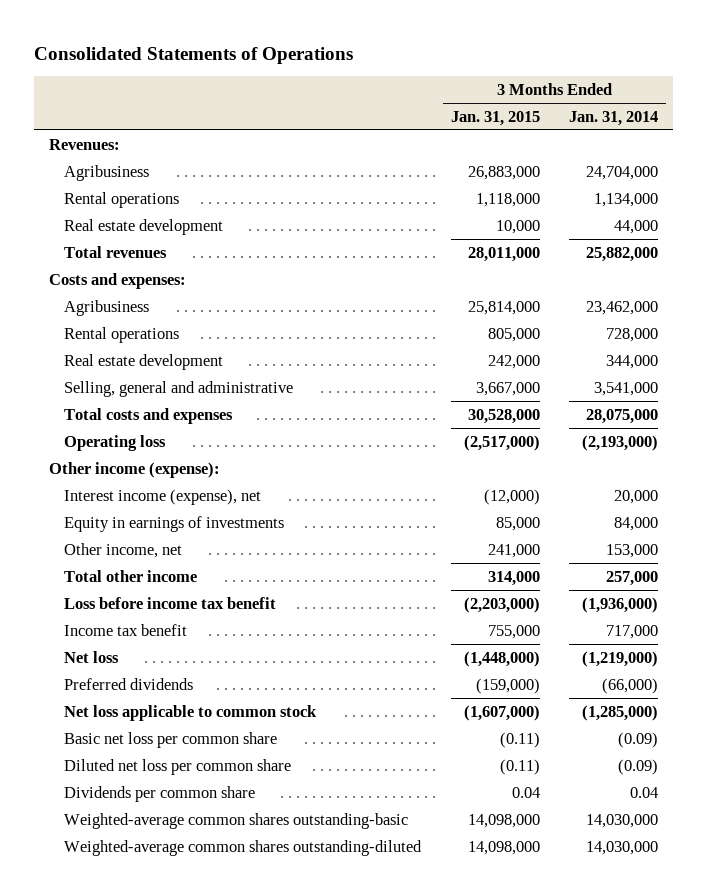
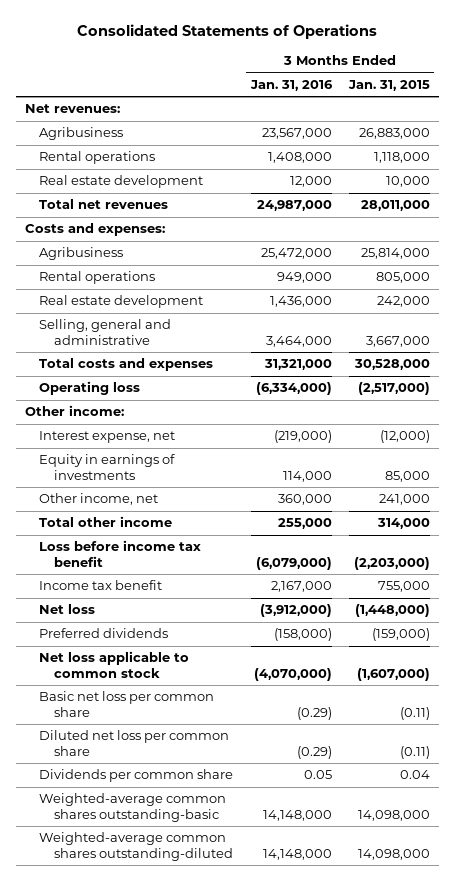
[569,110,659,126] Jan. 31, 2014 -> none
none -> [249,79,333,91] Jan. 31, 2016
[48,138,120,150] Revenues: -> [24,104,120,114] Net revenues:
[64,245,168,258] Total revenues -> [39,199,169,210] Total net revenues
[48,461,220,478] Other income (expense): -> [24,405,124,417] Other income:
[64,488,262,505] Interest income (expense), net -> [39,431,176,444] Interest expense, net

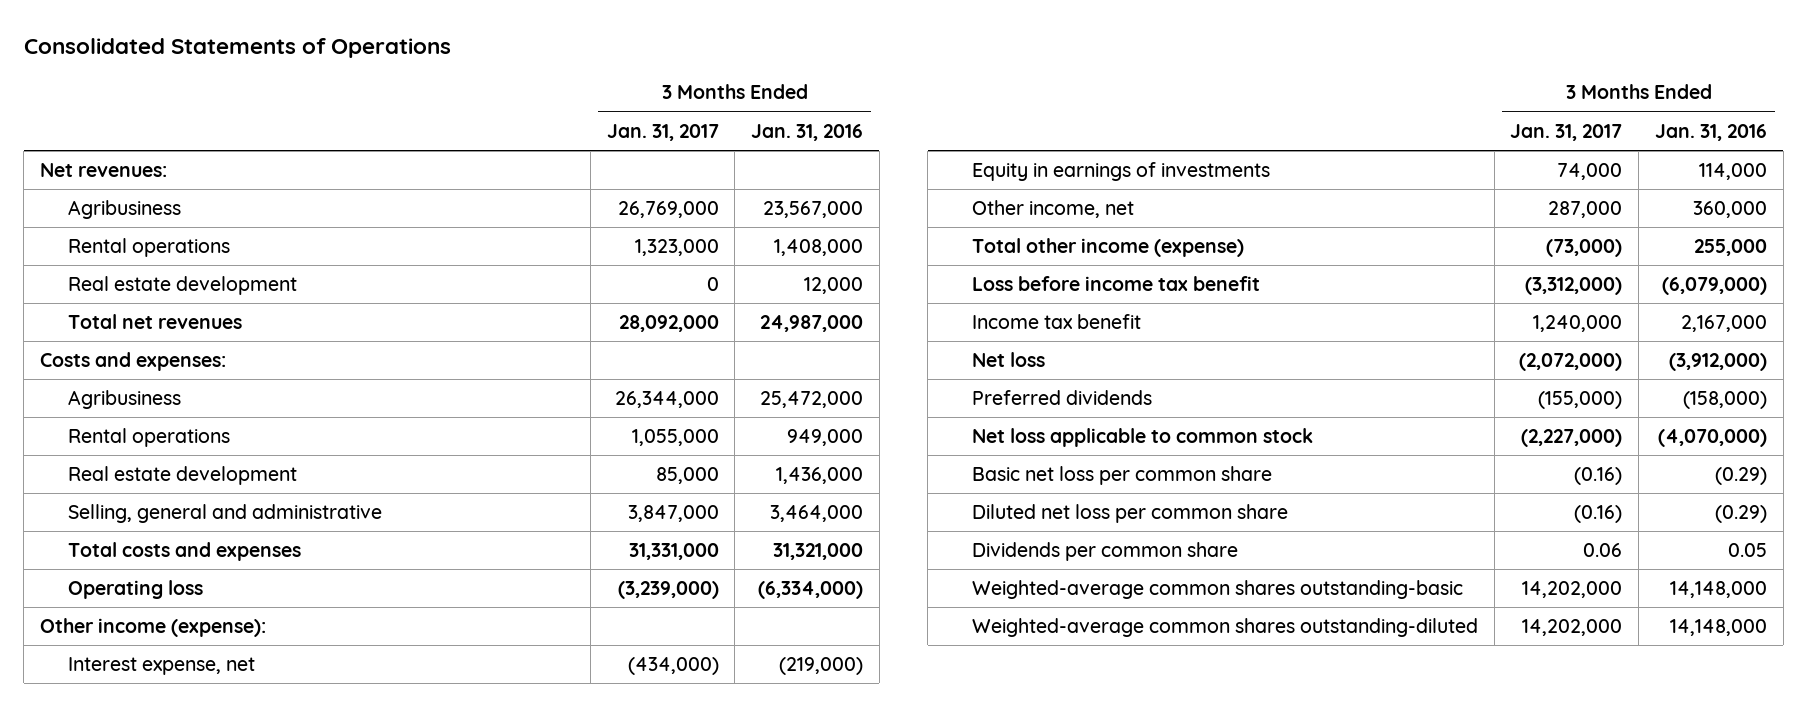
[348,79,431,91] Jan. 31, 2015 -> none
none -> [606,123,719,141] Jan. 31, 2017
[24,405,124,417] Other income: -> [40,618,267,638] Other income (expense):
[39,516,173,528] Total other income -> [971,238,1244,258] Total other income (expense)

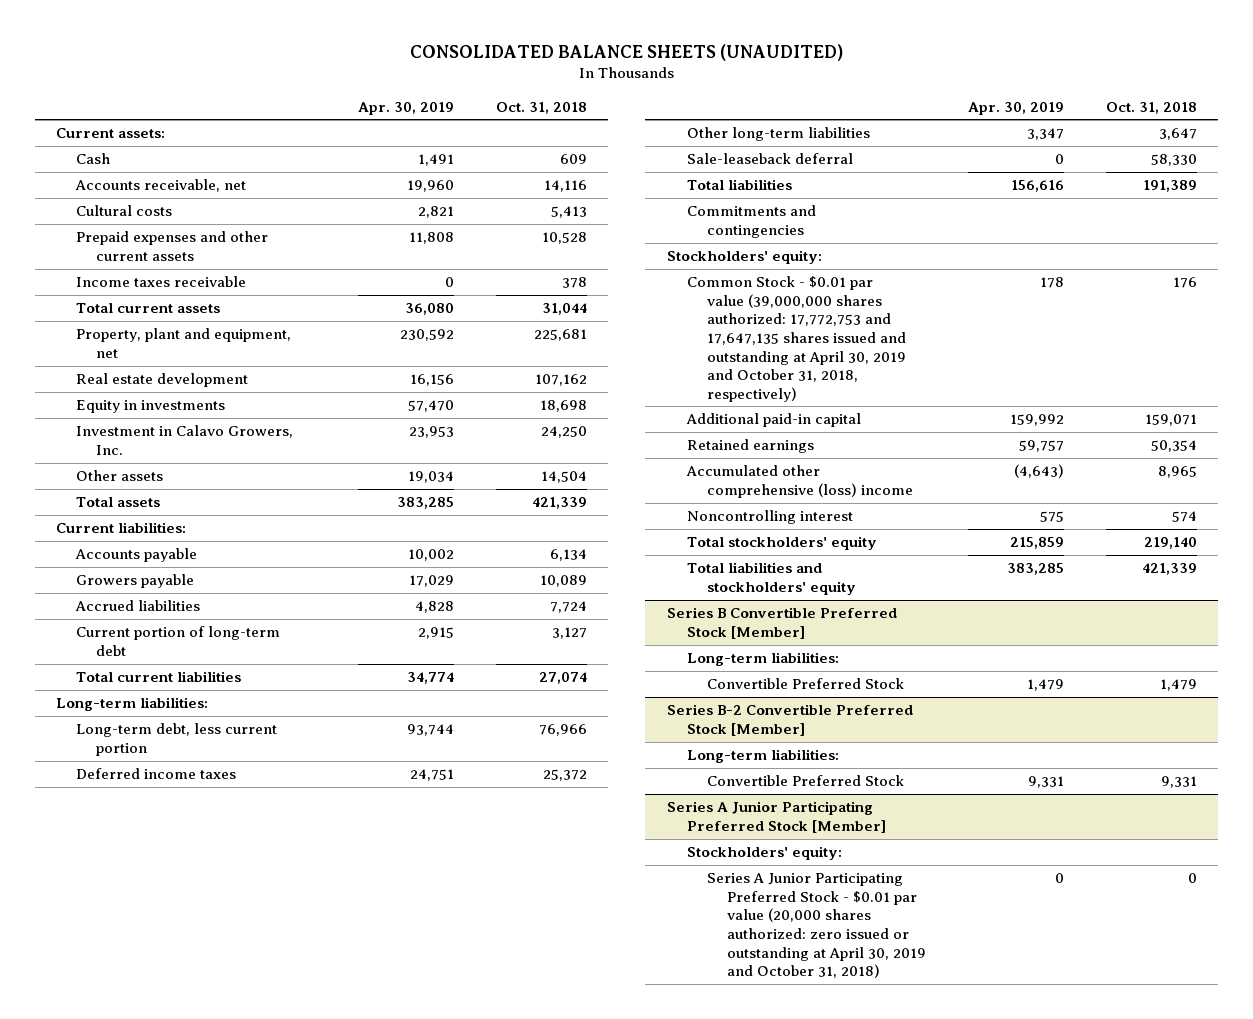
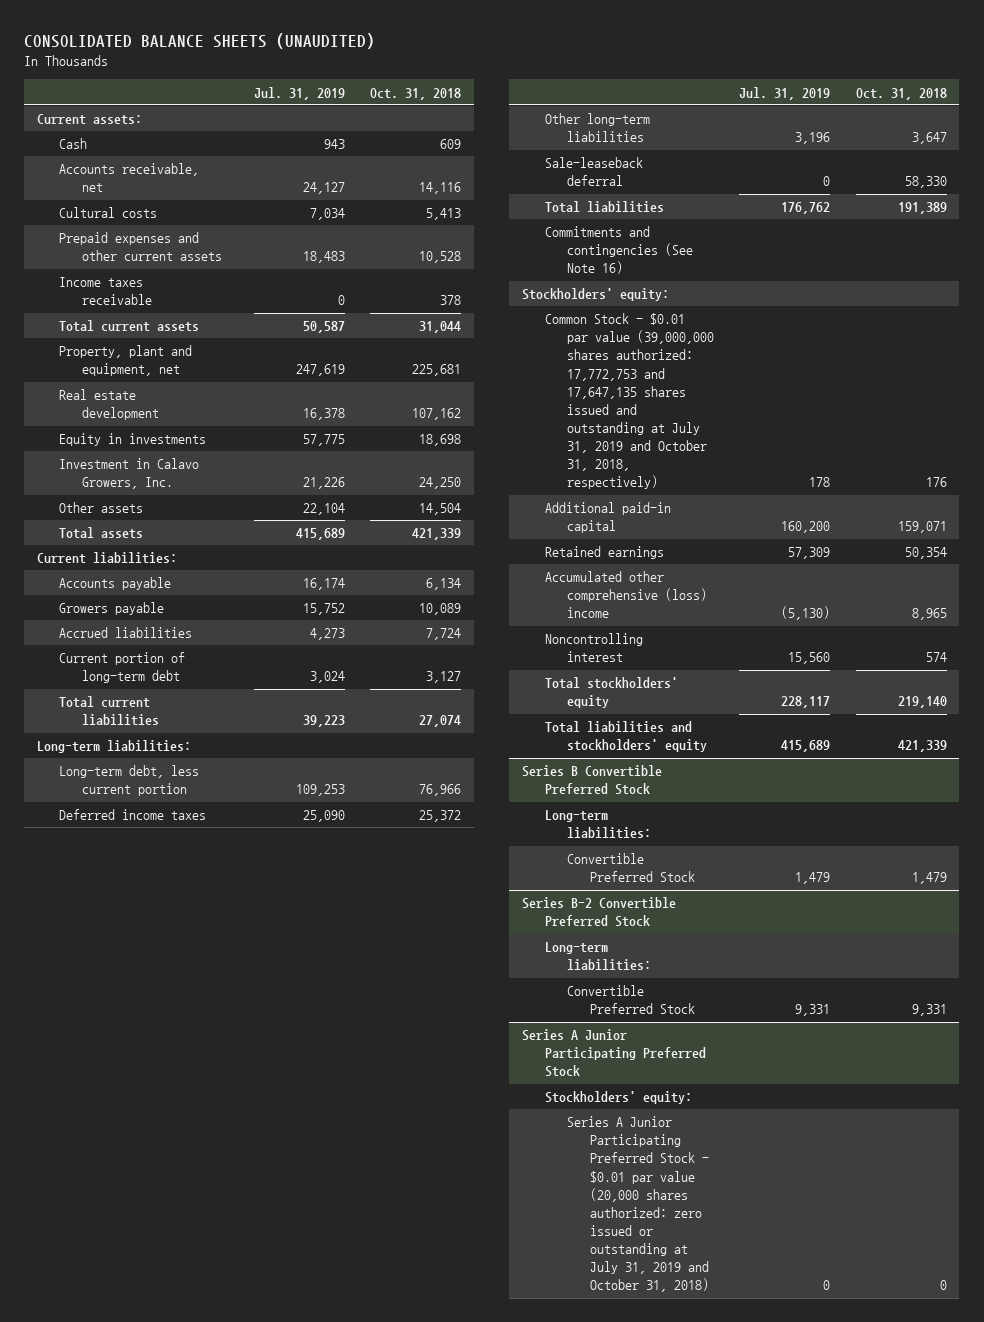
[357,101,454,115] Apr. 30, 2019 -> none
none -> [254,86,346,100] Jul. 31, 2019
[686,205,816,238] Commitments and contingencies -> [544,226,694,275] Commitments and contingencies (See Note 16)
[686,276,906,402] Common Stock - $0.01 par value (39,000,000 shares authorized: 17,772,753 and 17,647,135 shares issued and outstanding at April 30, 2019 and October 31, 2018, respectively) -> [544,313,715,490] Common Stock - $0.01 par value (39,000,000 shares authorized: 17,772,753 and 17,647,135 shares issued and outstanding at July 31, 2019 and October 31, 2018, respectively)
[666,607,897,639] Series B Convertible Preferred Stock [Member] -> [522,765,663,796] Series B Convertible Preferred Stock
[666,704,913,736] Series B-2 Convertible Preferred Stock [Member] -> [522,897,677,928] Series B-2 Convertible Preferred Stock
[666,801,886,833] Series A Junior Participating Preferred Stock [Member] -> [522,1029,706,1078] Series A Junior Participating Preferred Stock
[706,873,926,979] Series A Junior Participating Preferred Stock - $0.01 par value (20,000 shares authorized: zero issued or outstanding at April 30, 2019 and October 31, 2018) -> [567,1116,709,1293] Series A Junior Participating Preferred Stock - $0.01 par value (20,000 shares authorized: zero issued or outstanding at July 31, 2019 and October 31, 2018)

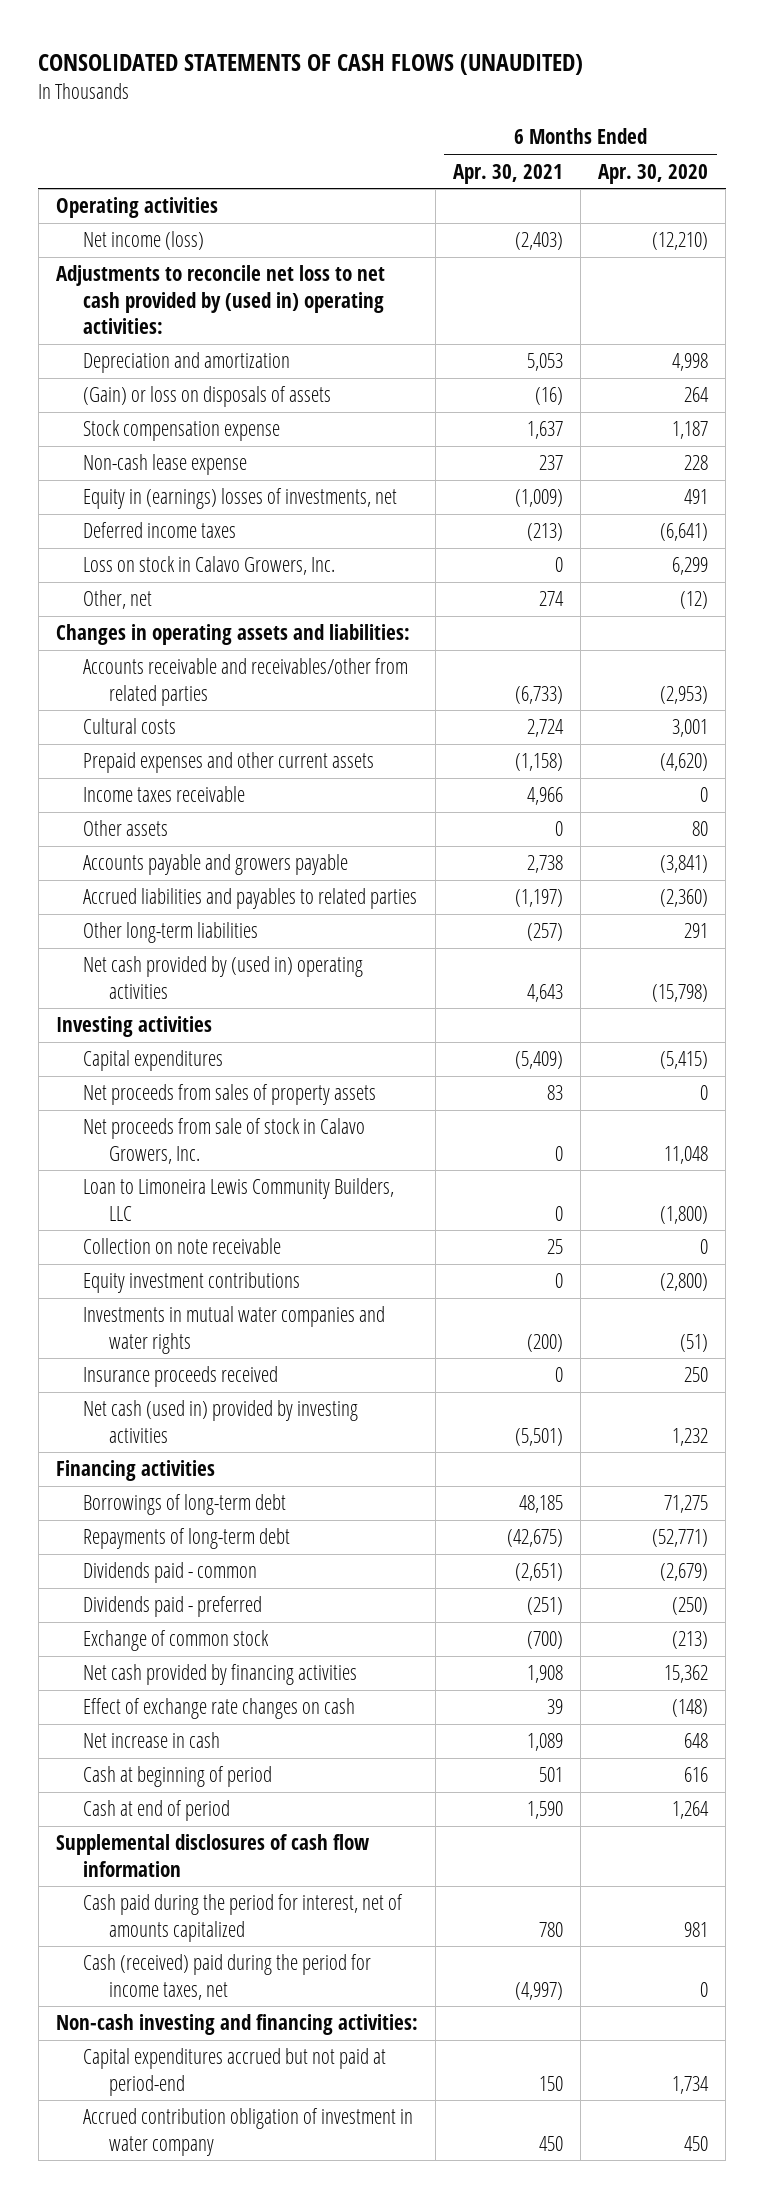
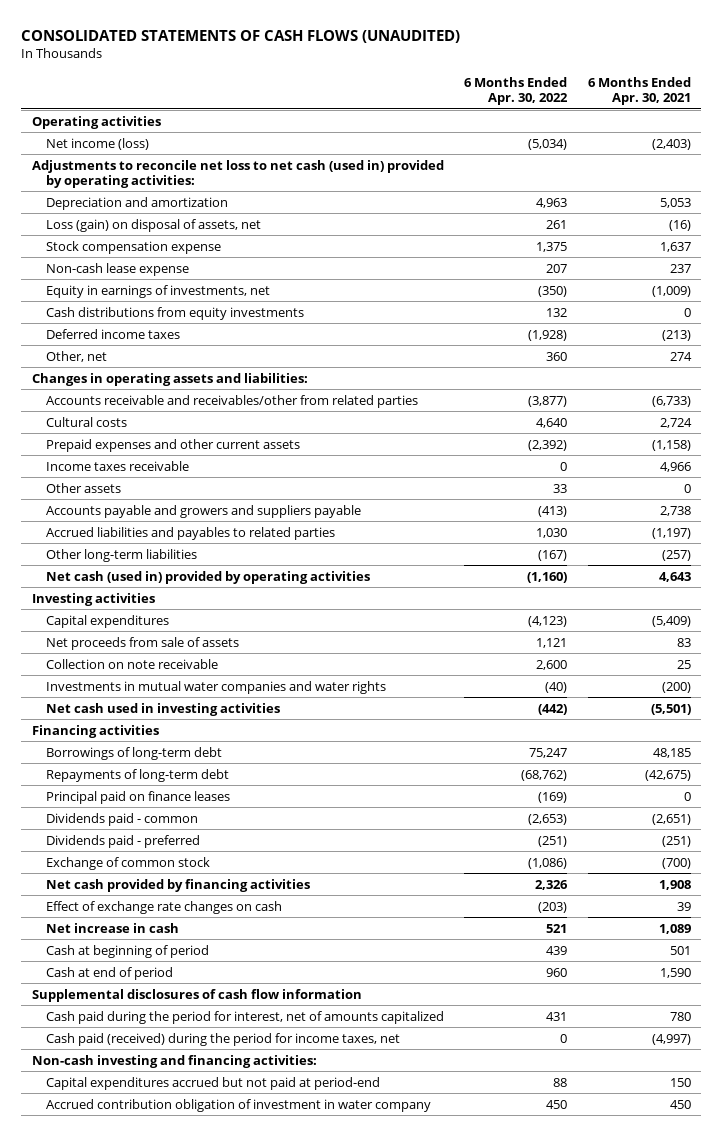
[598,163,709,184] Apr. 30, 2020 -> none
none -> [464,76,569,106] 6 Months Ended Apr. 30, 2022
[55,265,385,335] Adjustments to reconcile net loss to net cash provided by (used in) operating activities: -> [31,159,444,188] Adjustments to reconcile net loss to net cash (used in) provided by operating activities:
[82,386,331,408] (Gain) or loss on disposals of assets -> [45,218,261,232] Loss (gain) on disposal of assets, net
[82,488,397,510] Equity in (earnings) losses of investments, net -> [45,284,270,298] Equity in earnings of investments, net
none -> [45,306,304,320] Cash distributions from equity investments
[82,556,335,576] Loss on stock in Calavo Growers, Inc. -> none
[82,854,348,876] Accounts payable and growers payable -> [45,504,361,518] Accounts payable and growers and suppliers payable
[82,956,363,999] Net cash provided by (used in) operating activities -> [45,570,370,584] Net cash (used in) provided by operating activities
[82,1118,365,1164] Net proceeds from sale of stock in Calavo Growers, Inc. -> none
[82,1178,394,1221] Loan to Limoneira Lewis Community Builders, LLC -> none
[82,1084,376,1106] Net proceeds from sales of property assets -> [45,636,239,650] Net proceeds from sale of assets
[82,1272,300,1294] Equity investment contributions -> none
[82,1366,278,1388] Insurance proceeds received -> none
[82,1400,358,1443] Net cash (used in) provided by investing activities -> [45,702,280,716] Net cash used in investing activities
none -> [45,790,230,804] Principal paid on finance leases
[82,1954,371,2000] Cash (received) paid during the period for income taxes, net -> [45,1032,400,1046] Cash paid (received) during the period for income taxes, net

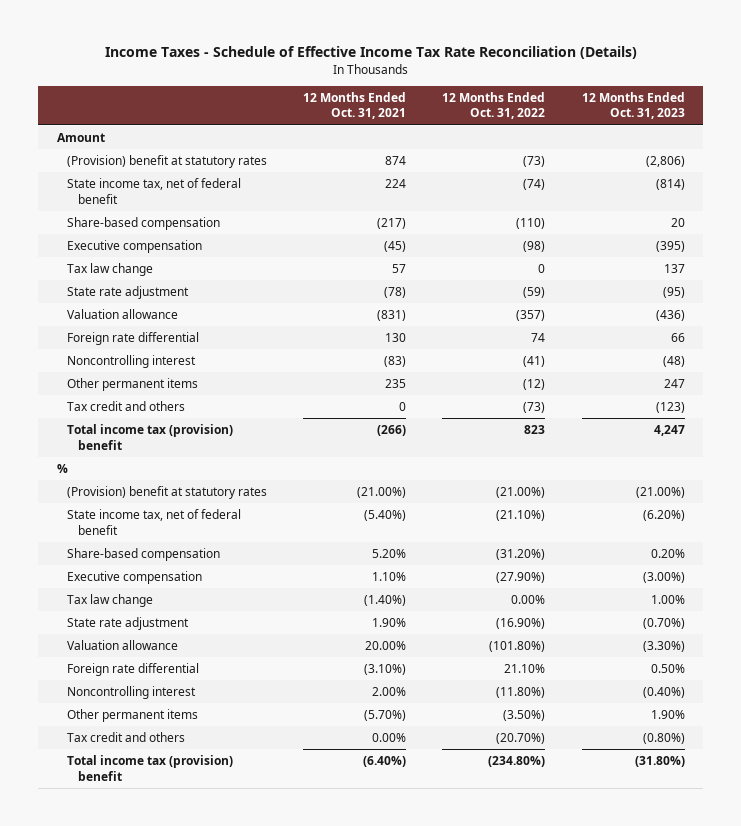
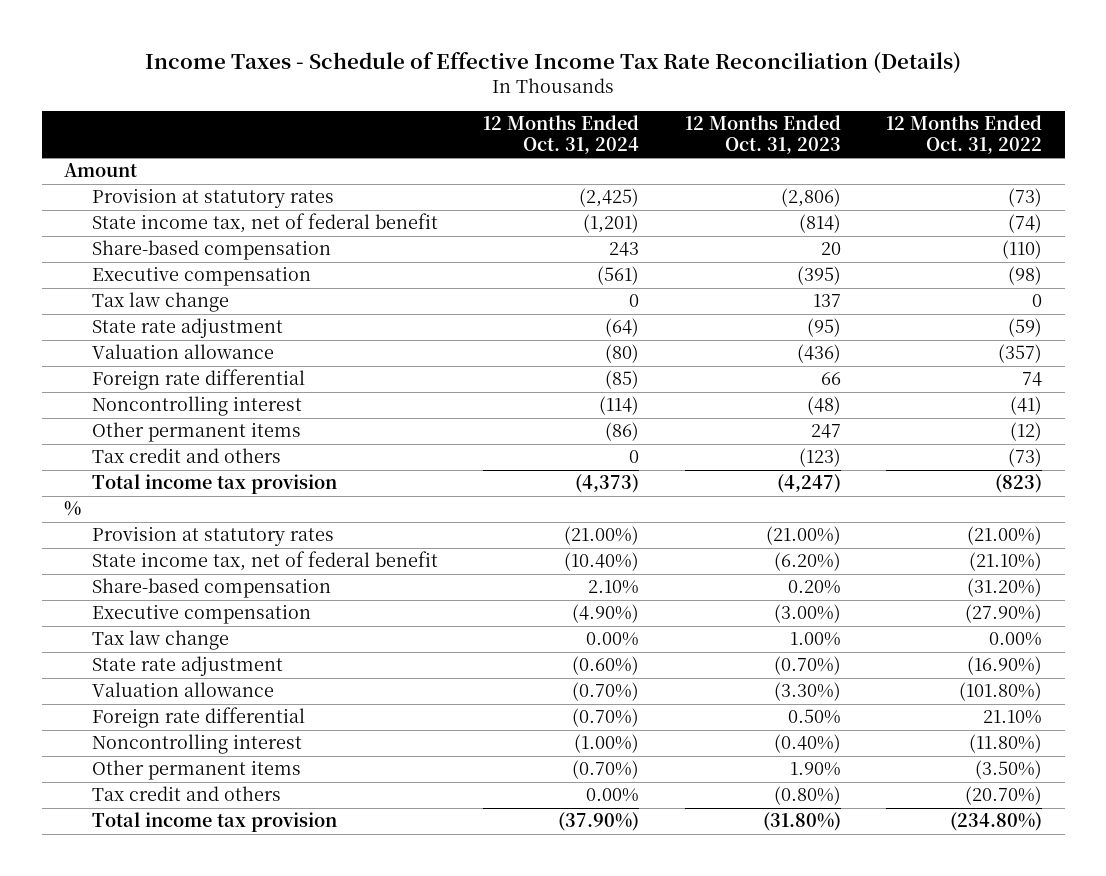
[303,91,407,120] 12 Months Ended Oct. 31, 2021 -> none
none -> [483,115,640,155] 12 Months Ended Oct. 31, 2024
[67,154,268,168] (Provision) benefit at statutory rates -> [91,188,334,209] Provision at statutory rates
[67,423,234,450] Total income tax (provision) benefit -> [91,474,337,495] Total income tax provision
[524,424,546,434] 823 -> [995,474,1043,494] (823)
[653,424,685,436] 4,247 -> [776,474,841,494] (4,247)
[67,485,268,499] (Provision) benefit at statutory rates -> [91,526,334,547] Provision at statutory rates
[67,754,234,781] Total income tax (provision) benefit -> [91,812,337,833] Total income tax provision

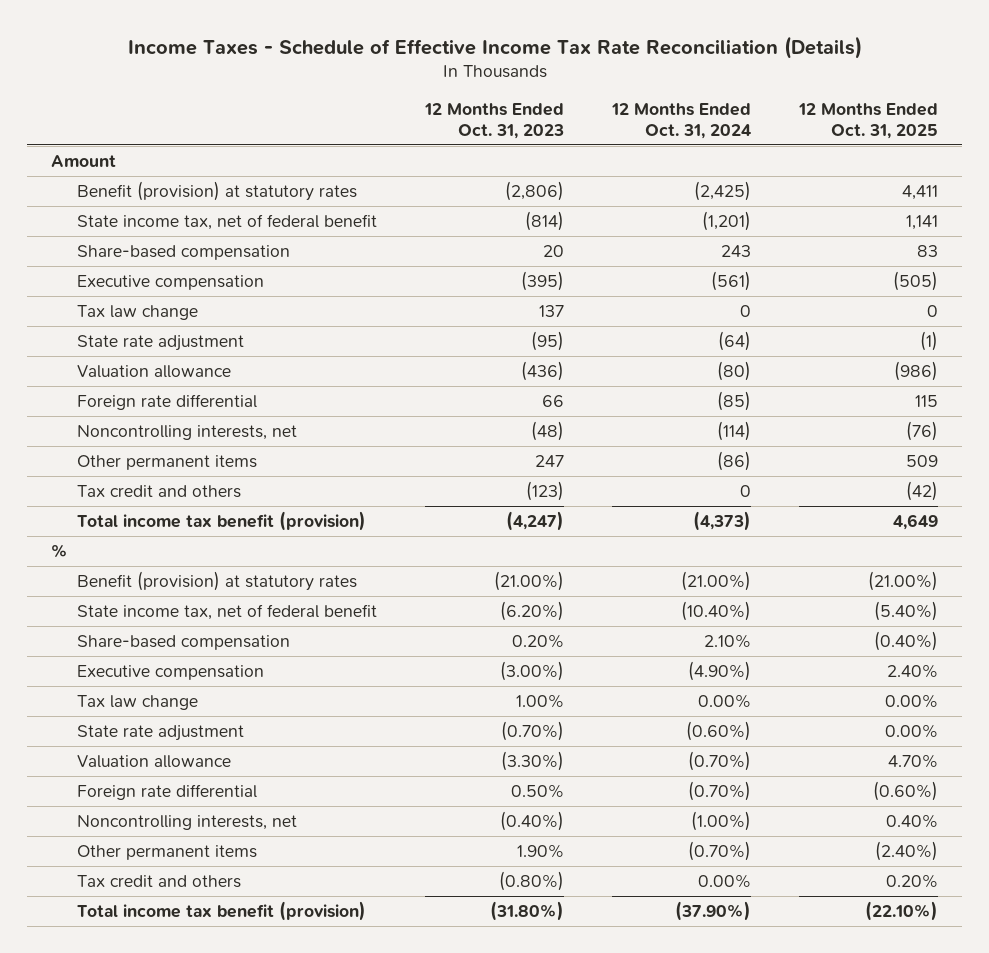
[886,115,1043,155] 12 Months Ended Oct. 31, 2022 -> none
none -> [798,102,939,139] 12 Months Ended Oct. 31, 2025
[91,188,334,209] Provision at statutory rates -> [77,180,358,201] Benefit (provision) at statutory rates
[91,396,302,417] Noncontrolling interest -> [77,424,298,440] Noncontrolling interests, net
[91,474,337,495] Total income tax provision -> [77,510,367,531] Total income tax benefit (provision)
[91,526,334,547] Provision at statutory rates -> [77,570,358,591] Benefit (provision) at statutory rates
[91,734,302,755] Noncontrolling interest -> [77,814,298,830] Noncontrolling interests, net
[91,812,337,833] Total income tax provision -> [77,900,367,921] Total income tax benefit (provision)

